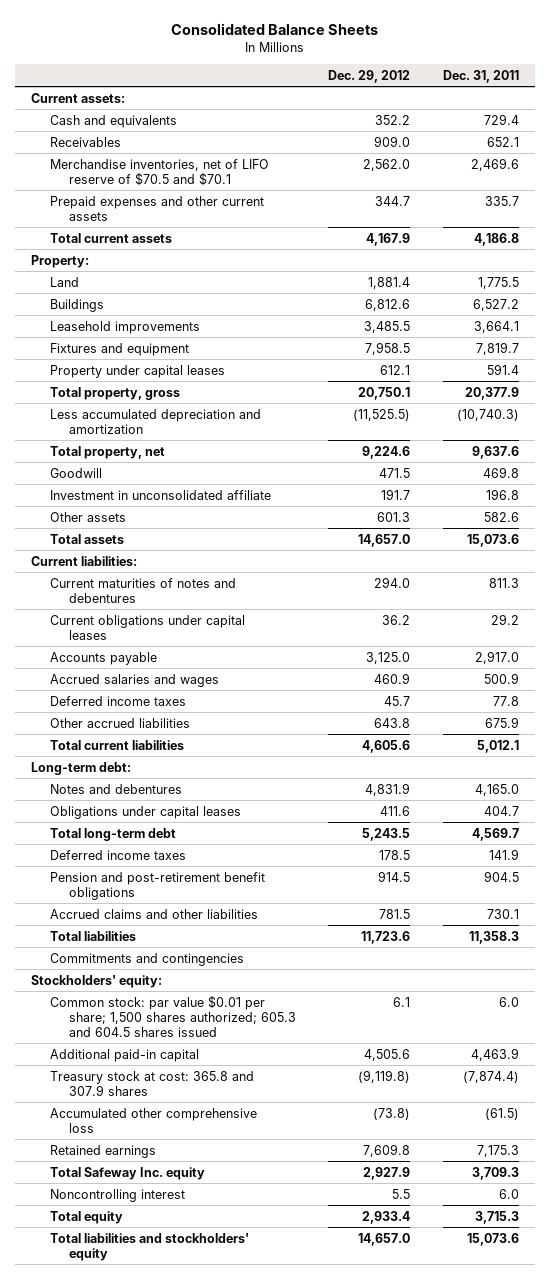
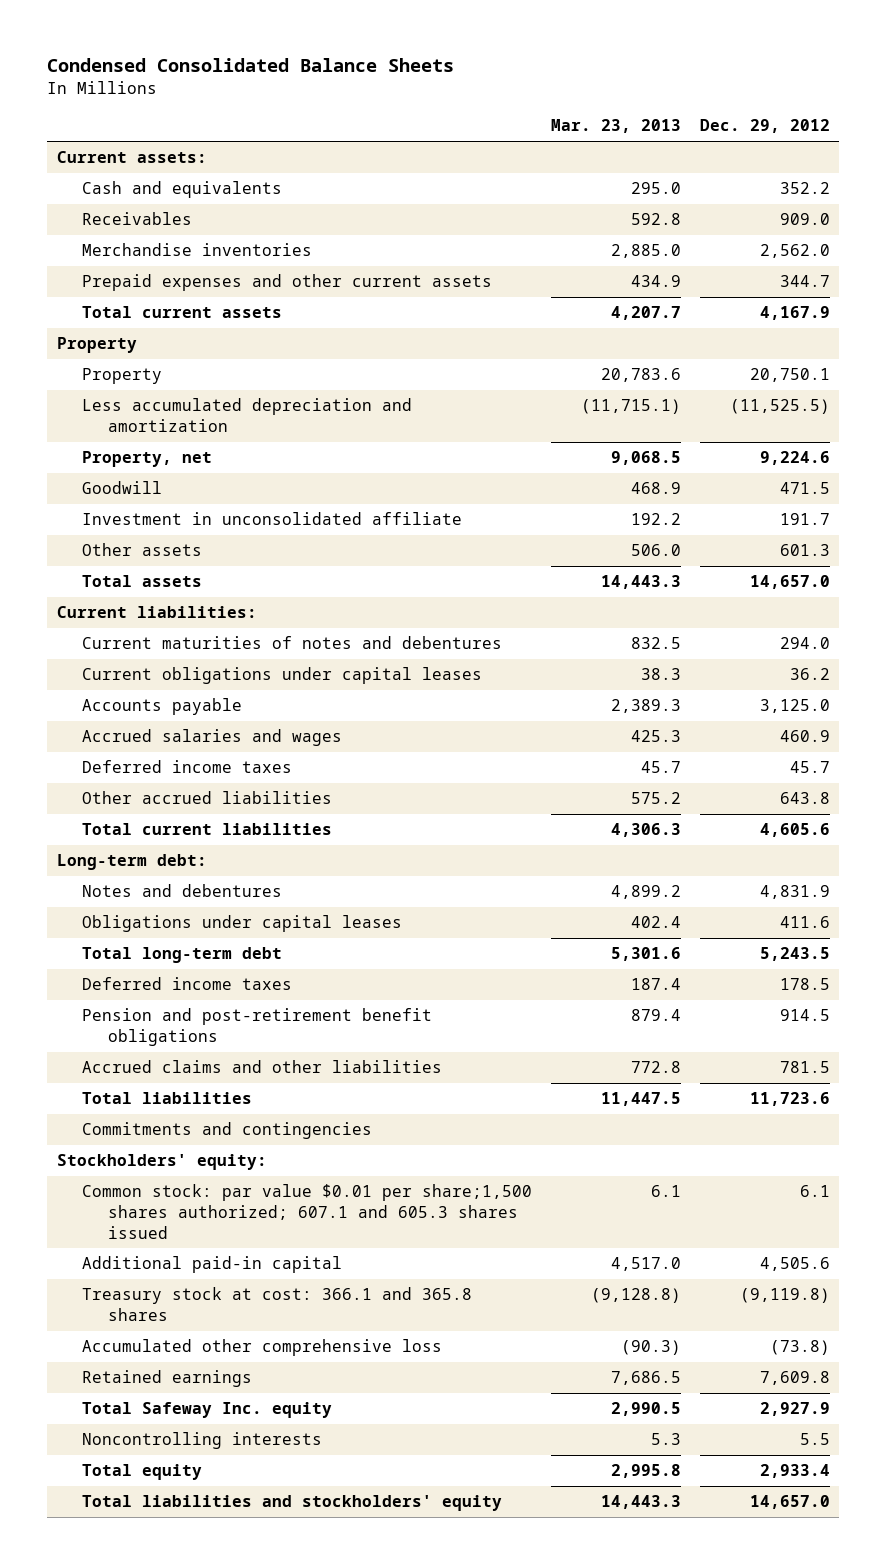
[170,22,378,35] Consolidated Balance Sheets -> [47,58,455,73] Condensed Consolidated Balance Sheets
[442,69,519,83] Dec. 31, 2011 -> none
none -> [551,119,682,134] Mar. 23, 2013
[50,158,270,186] Merchandise inventories, net of LIFO reserve of $70.5 and $70.1 -> [82,243,313,257] Merchandise inventories
[50,276,80,287] Land -> none
[50,298,105,312] Buildings -> none
[50,320,201,334] Leasehold improvements -> none
[50,342,190,356] Fixtures and equipment -> none
[50,364,226,378] Property under capital leases -> none
[31,254,90,268] Property: -> [56,337,137,354] Property
[50,386,181,400] Total property, gross -> [82,368,163,385] Property
[50,445,166,459] Total property, net -> [82,451,213,468] Property, net
[50,994,297,1038] Common stock: par value $0.01 per share; 1,500 shares authorized; 605.3 and 604.5 shares issued -> [82,1184,533,1239] Common stock: par value $0.01 per share;1,500 shares authorized; 607.1 and 605.3 shares issued
[50,1070,255,1096] Treasury stock at cost: 365.8 and 307.9 shares -> [82,1287,473,1321] Treasury stock at cost: 366.1 and 365.8 shares
[50,1188,186,1202] Noncontrolling interest -> [82,1432,323,1450] Noncontrolling interests

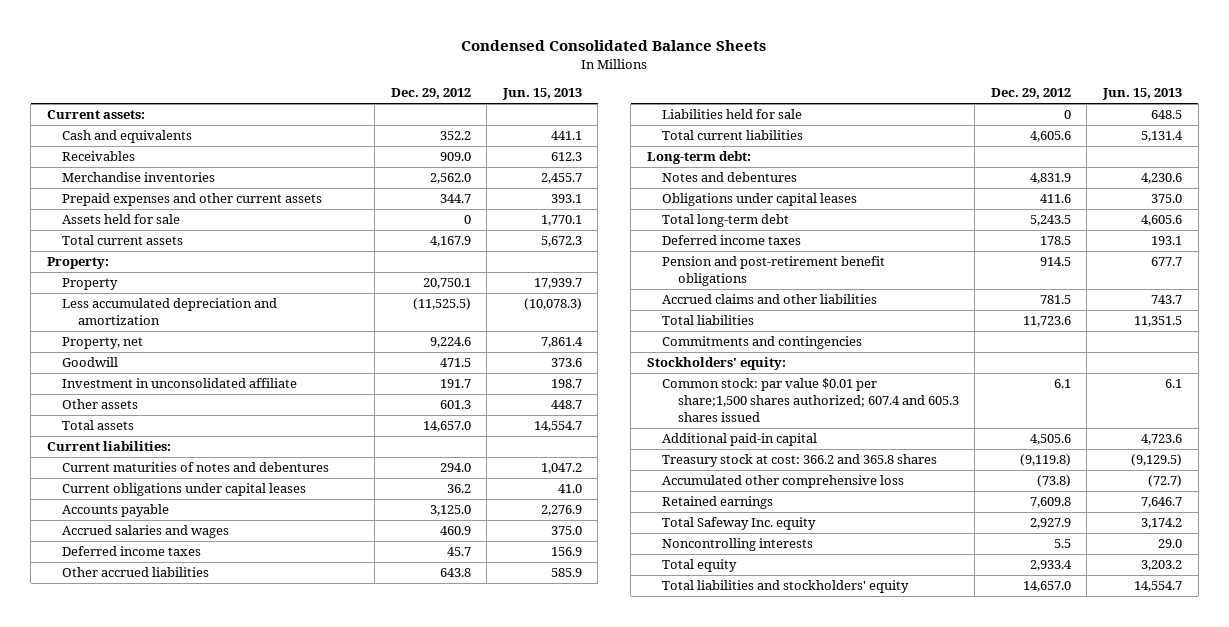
[551,119,682,134] Mar. 23, 2013 -> none
none -> [501,88,582,101] Jun. 15, 2013
none -> [62,214,181,225] Assets held for sale
[56,337,137,354] Property -> [46,257,109,270] Property:
none -> [662,109,803,120] Liabilities held for sale
[82,1184,533,1239] Common stock: par value $0.01 per share;1,500 shares authorized; 607.1 and 605.3 shares issued -> [662,378,959,423] Common stock: par value $0.01 per share;1,500 shares authorized; 607.4 and 605.3 shares issued
[82,1287,473,1321] Treasury stock at cost: 366.1 and 365.8 shares -> [662,454,938,468] Treasury stock at cost: 366.2 and 365.8 shares

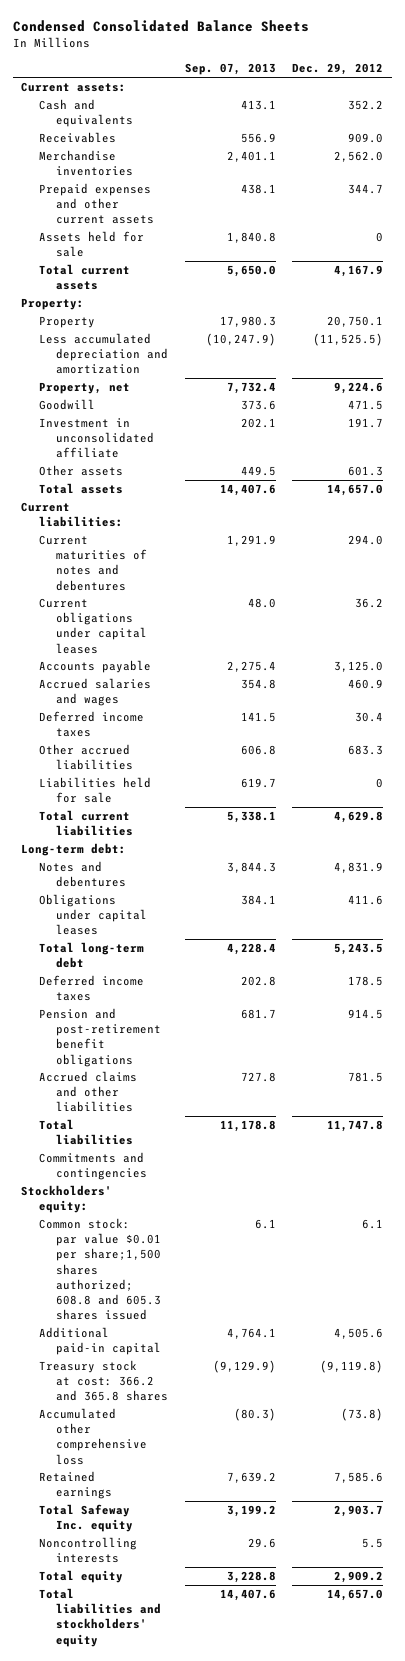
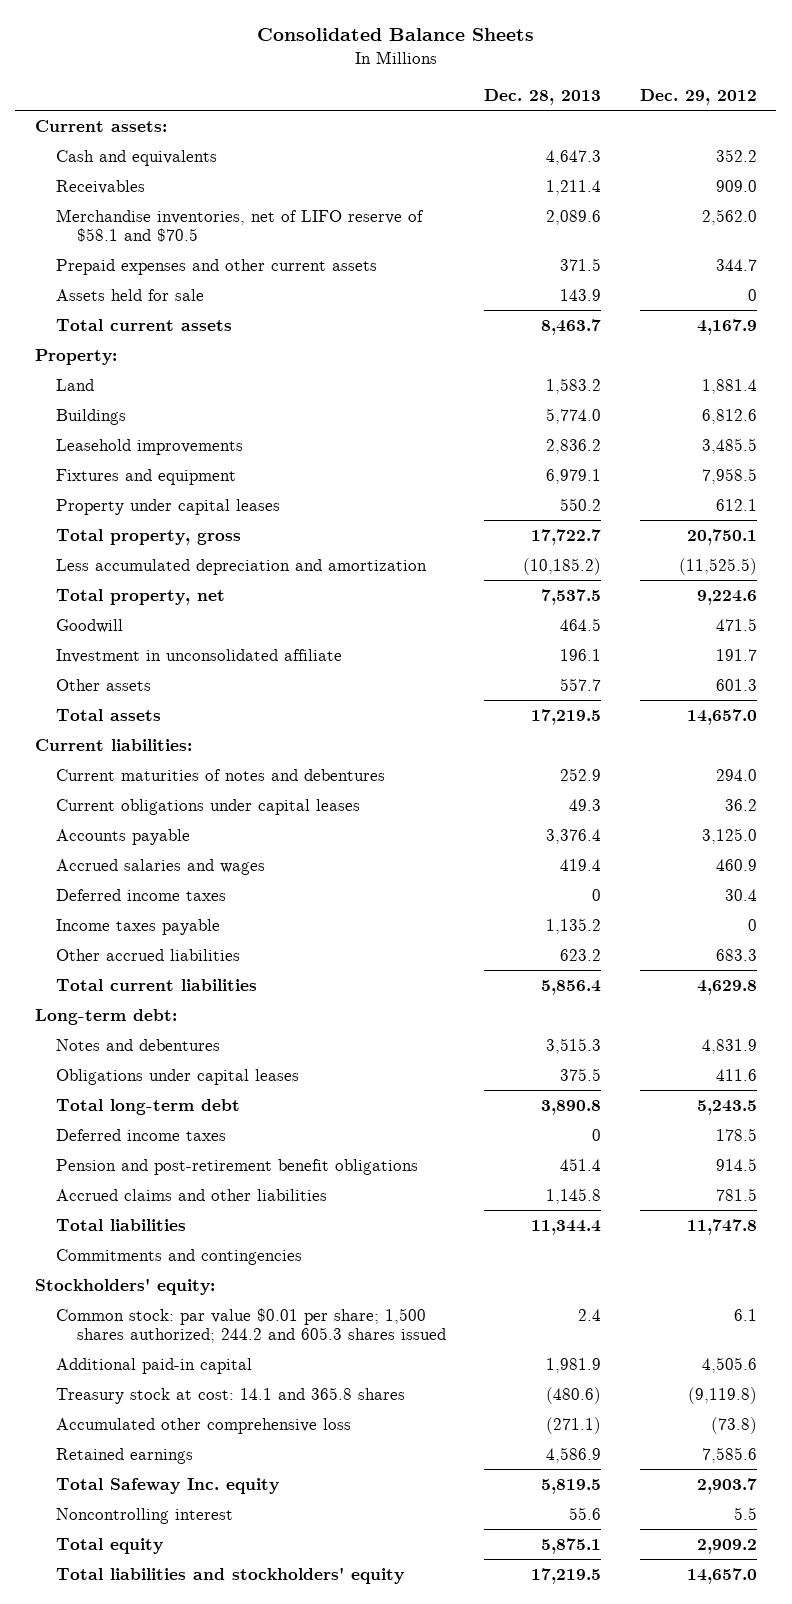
[13,20,310,33] Condensed Consolidated Balance Sheets -> [256,28,534,42] Consolidated Balance Sheets
[184,63,276,76] Sep. 07, 2013 -> none
none -> [484,89,602,106] Dec. 28, 2013
[38,150,134,177] Merchandise inventories -> [55,208,424,243] Merchandise inventories, net of LIFO reserve of $58.1 and $70.5
none -> [55,378,94,391] Land
none -> [55,408,126,425] Buildings
none -> [55,438,243,455] Leasehold improvements
none -> [55,468,236,485] Fixtures and equipment
none -> [55,498,280,515] Property under capital leases
[38,316,95,329] Property -> [55,528,241,545] Total property, gross
[38,382,130,395] Property, net -> [55,588,225,605] Total property, net
none -> [55,918,220,935] Income taxes payable
[38,777,151,804] Liabilities held for sale -> none
[38,1218,162,1320] Common stock: par value $0.01 per share;1,500 shares authorized; 608.8 and 605.3 shares issued -> [55,1307,447,1344] Common stock: par value $0.01 per share; 1,500 shares authorized; 244.2 and 605.3 shares issued
[38,1360,169,1402] Treasury stock at cost: 366.2 and 365.8 shares -> [55,1386,405,1404] Treasury stock at cost: 14.1 and 365.8 shares
[38,1537,137,1564] Noncontrolling interests -> [55,1507,233,1524] Noncontrolling interest

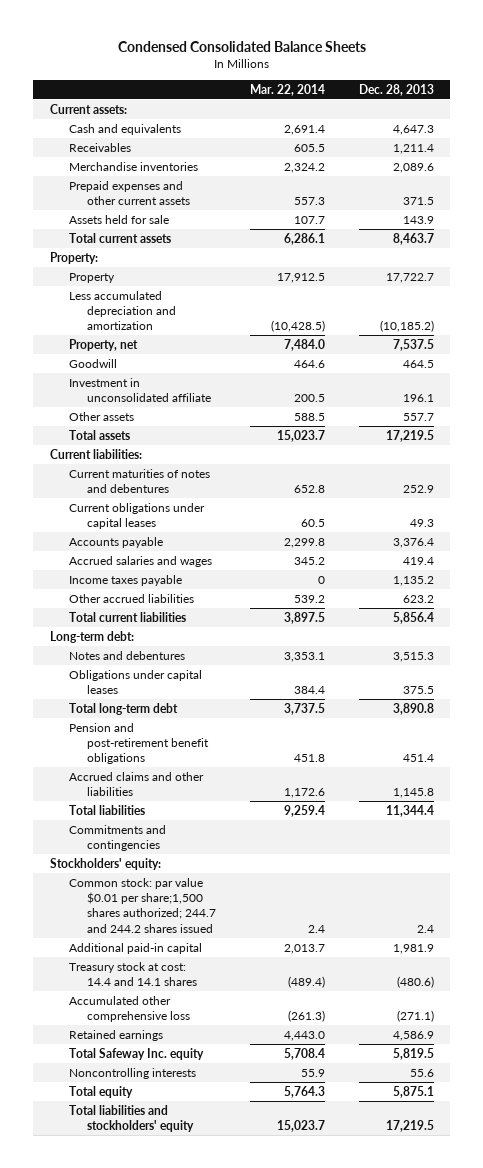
[256,28,534,42] Consolidated Balance Sheets -> [117,40,366,52] Condensed Consolidated Balance Sheets
[639,89,757,106] Dec. 29, 2012 -> none
none -> [249,83,325,96] Mar. 22, 2014
[55,208,424,243] Merchandise inventories, net of LIFO reserve of $58.1 and $70.5 -> [68,161,198,171] Merchandise inventories
[55,378,94,391] Land -> none
[55,408,126,425] Buildings -> none
[55,438,243,455] Leasehold improvements -> none
[55,468,236,485] Fixtures and equipment -> none
[55,498,280,515] Property under capital leases -> none
[55,528,241,545] Total property, gross -> [68,272,115,283] Property
[55,588,225,605] Total property, net -> [68,338,138,351] Property, net
[55,888,226,901] Deferred income taxes -> none
[55,1128,226,1141] Deferred income taxes -> none
[55,1307,447,1344] Common stock: par value $0.01 per share; 1,500 shares authorized; 244.2 and 605.3 shares issued -> [68,877,217,933] Common stock: par value $0.01 per share;1,500 shares authorized; 244.7 and 244.2 shares issued
[55,1386,405,1404] Treasury stock at cost: 14.1 and 365.8 shares -> [68,961,198,987] Treasury stock at cost: 14.4 and 14.1 shares
[55,1507,233,1524] Noncontrolling interest -> [68,1067,196,1079] Noncontrolling interests

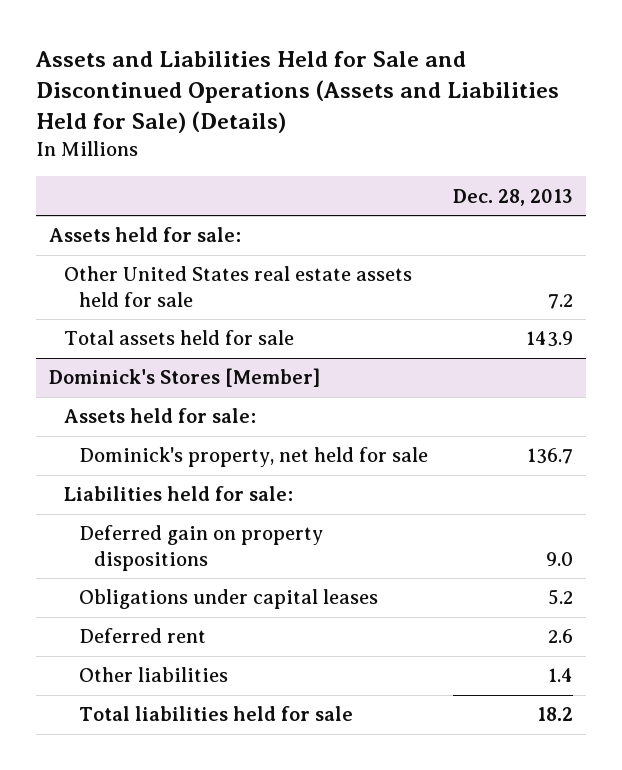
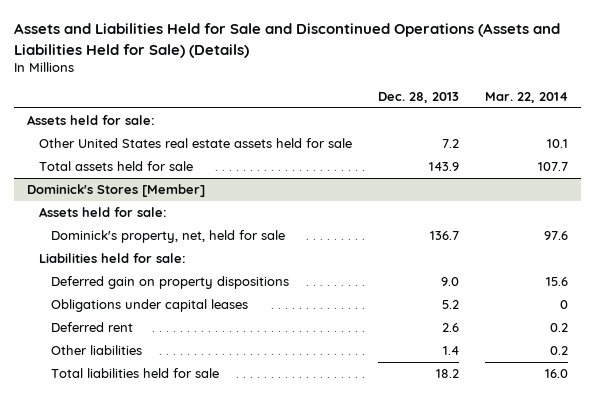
none -> [484,92,568,104] Mar. 22, 2014
[79,447,429,468] Dominick's property, net held for sale -> [50,229,285,243] Dominick's property, net, held for sale

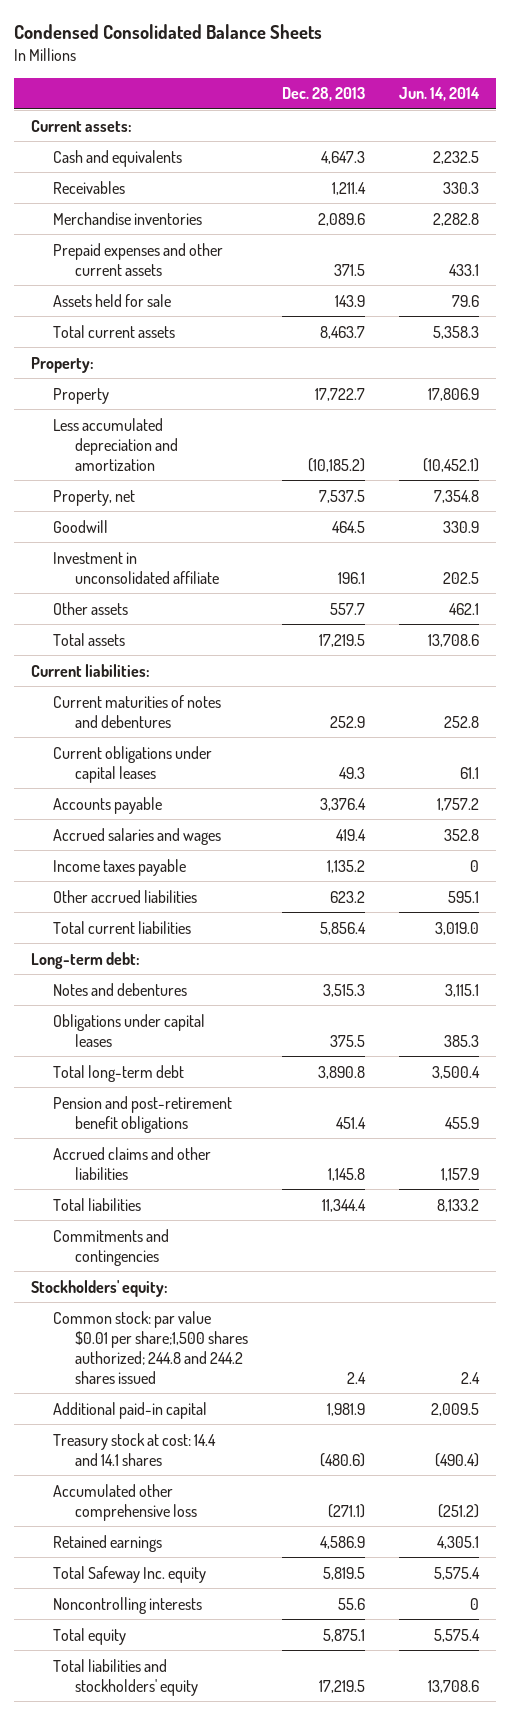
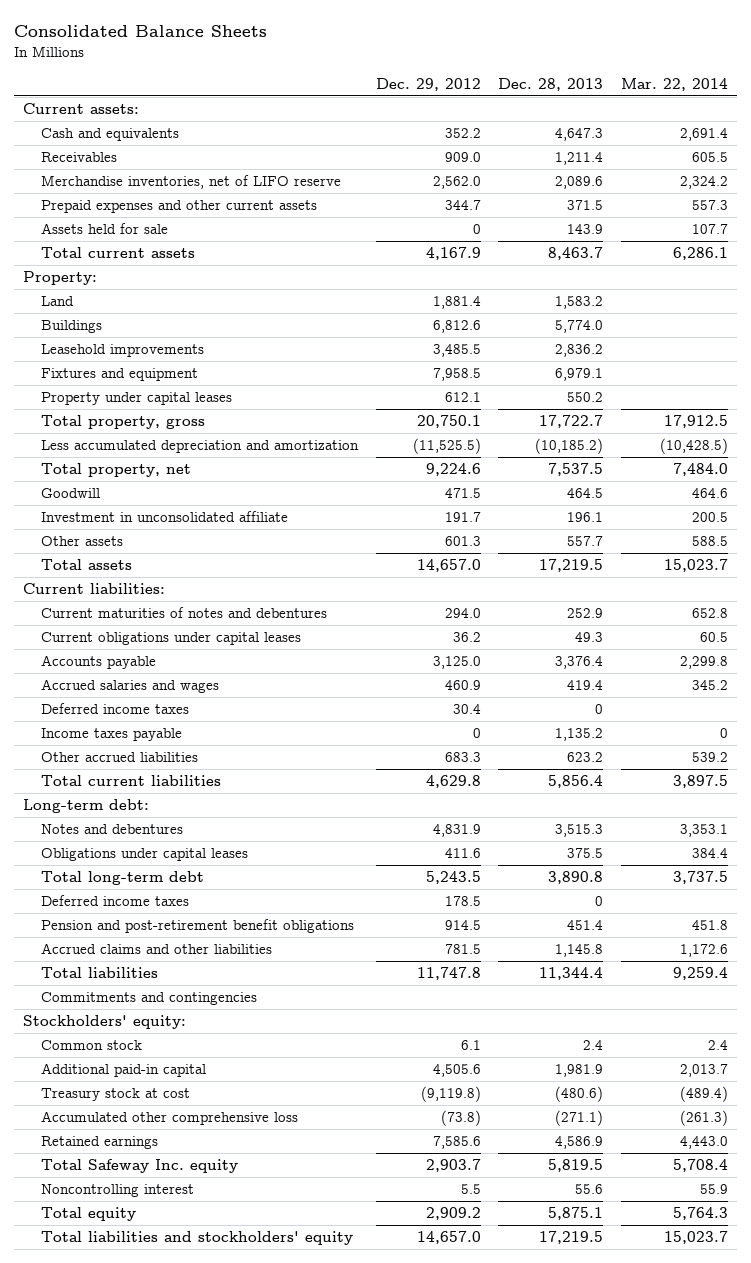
[14,24,323,40] Condensed Consolidated Balance Sheets -> [14,25,268,38] Consolidated Balance Sheets
[398,87,480,102] Jun. 14, 2014 -> none
none -> [375,77,481,91] Dec. 29, 2012
none -> [620,77,728,91] Mar. 22, 2014
[53,211,203,225] Merchandise inventories -> [41,175,342,190] Merchandise inventories, net of LIFO reserve
none -> [41,296,75,307] Land
none -> [41,320,103,334] Buildings
none -> [41,344,205,358] Leasehold improvements
none -> [41,368,199,382] Fixtures and equipment
none -> [41,392,233,406] Property under capital leases
[53,387,110,404] Property -> [41,415,206,430] Total property, gross
[53,489,136,506] Property, net -> [41,463,192,478] Total property, net
none -> [41,703,190,715] Deferred income taxes
none -> [41,895,190,907] Deferred income taxes
[53,1310,249,1384] Common stock: par value $0.01 per share;1,500 shares authorized; 244.8 and 244.2 shares issued -> [41,1040,143,1051] Common stock
[53,1432,217,1466] Treasury stock at cost: 14.4 and 14.1 shares -> [41,1088,191,1102] Treasury stock at cost
[53,1596,203,1614] Noncontrolling interests -> [41,1184,195,1198] Noncontrolling interest

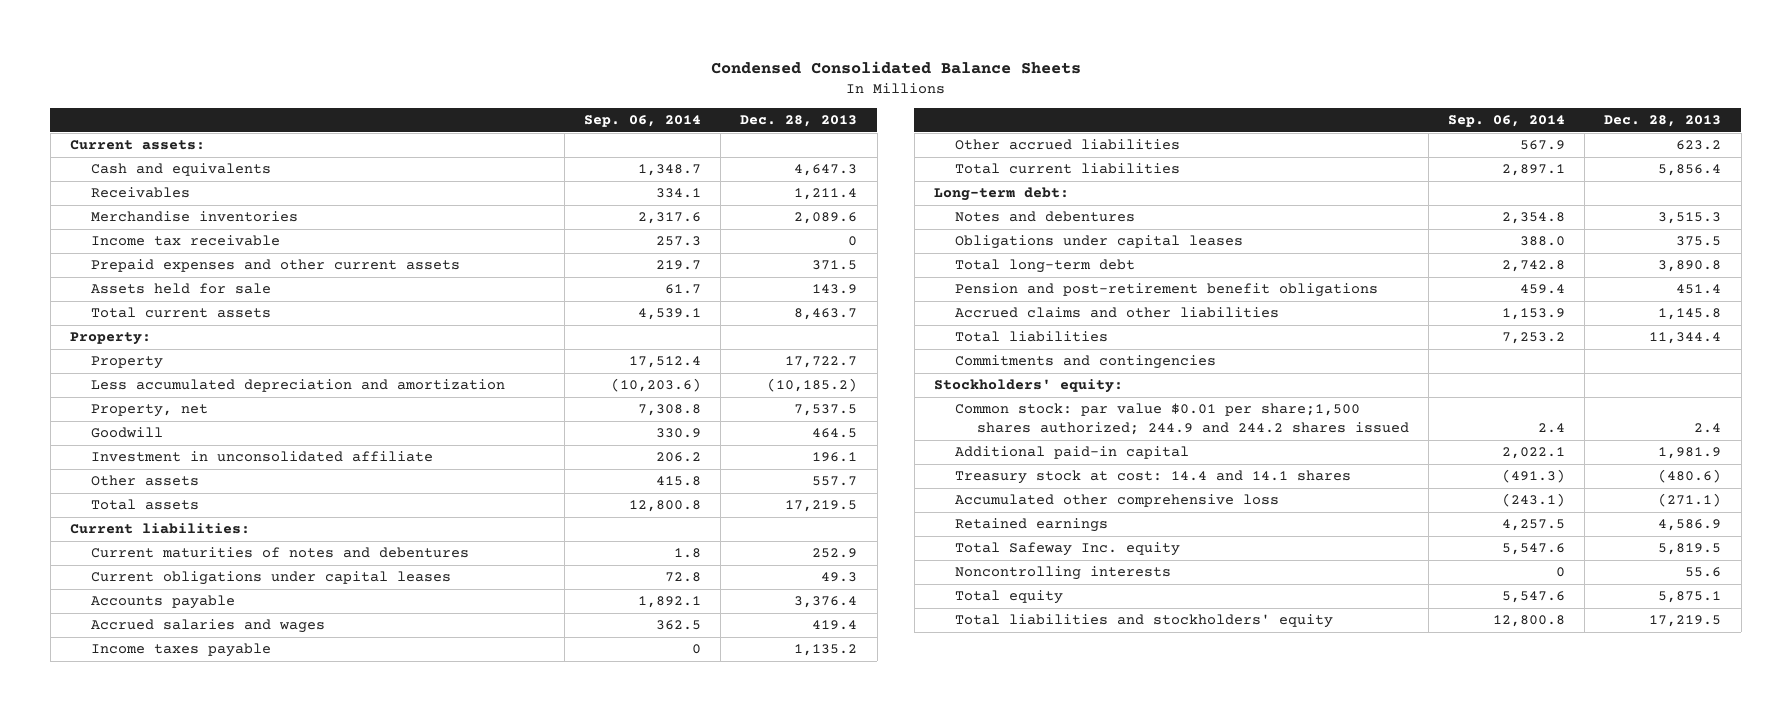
[14,25,268,38] Consolidated Balance Sheets -> [710,61,1081,75] Condensed Consolidated Balance Sheets
[375,77,481,91] Dec. 29, 2012 -> none
[620,77,728,91] Mar. 22, 2014 -> none
none -> [584,115,702,128] Sep. 06, 2014
[41,175,342,190] Merchandise inventories, net of LIFO reserve -> [91,211,299,223] Merchandise inventories
none -> [91,235,281,247] Income tax receivable
[41,296,75,307] Land -> none
[41,320,103,334] Buildings -> none
[41,344,205,358] Leasehold improvements -> none
[41,368,199,382] Fixtures and equipment -> none
[41,392,233,406] Property under capital leases -> none
[41,415,206,430] Total property, gross -> [91,356,164,370] Property
[41,463,192,478] Total property, net -> [91,404,209,418] Property, net
[41,703,190,715] Deferred income taxes -> none
[41,895,190,907] Deferred income taxes -> none
[41,1040,143,1051] Common stock -> [955,403,1409,436] Common stock: par value $0.01 per share;1,500 shares authorized; 244.9 and 244.2 shares issued
[41,1088,191,1102] Treasury stock at cost -> [955,470,1352,485] Treasury stock at cost: 14.4 and 14.1 shares
[41,1184,195,1198] Noncontrolling interest -> [955,566,1172,581] Noncontrolling interests

